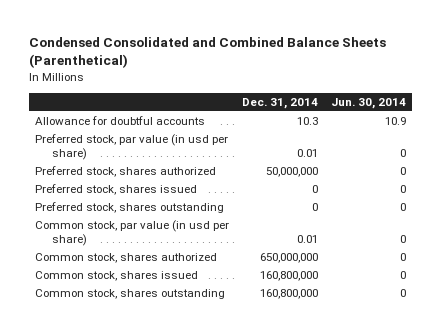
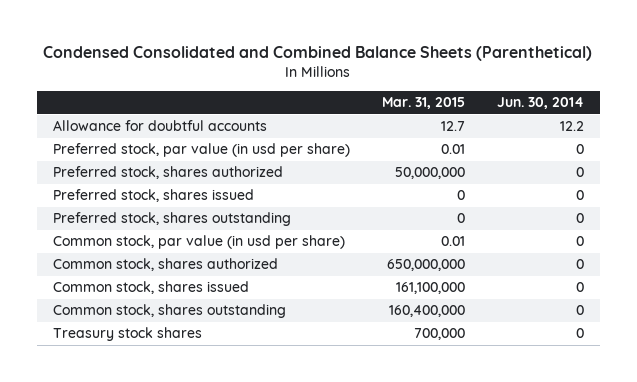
[241,97,318,109] Dec. 31, 2014 -> none
none -> [381,97,465,110] Mar. 31, 2015
[384,117,406,126] 10.9 -> [559,121,584,132] 12.2
none -> [52,327,202,342] Treasury stock shares

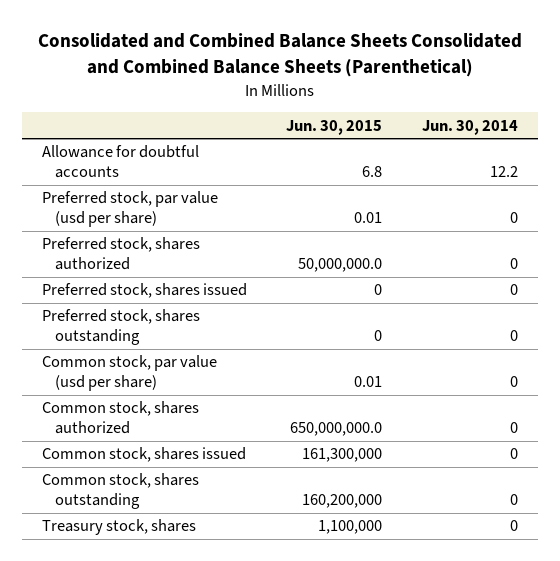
[43,46,593,62] Condensed Consolidated and Combined Balance Sheets (Parenthetical) -> [37,33,522,78] Consolidated and Combined Balance Sheets Consolidated and Combined Balance Sheets (Parenthetical)
[381,97,465,110] Mar. 31, 2015 -> none
none -> [286,119,383,135] Jun. 30, 2015
[52,143,350,158] Preferred stock, par value (in usd per share) -> [41,191,218,228] Preferred stock, par value (usd per share)
[52,235,345,250] Common stock, par value (in usd per share) -> [41,355,217,392] Common stock, par value (usd per share)
[52,327,202,342] Treasury stock shares -> [41,519,196,536] Treasury stock, shares

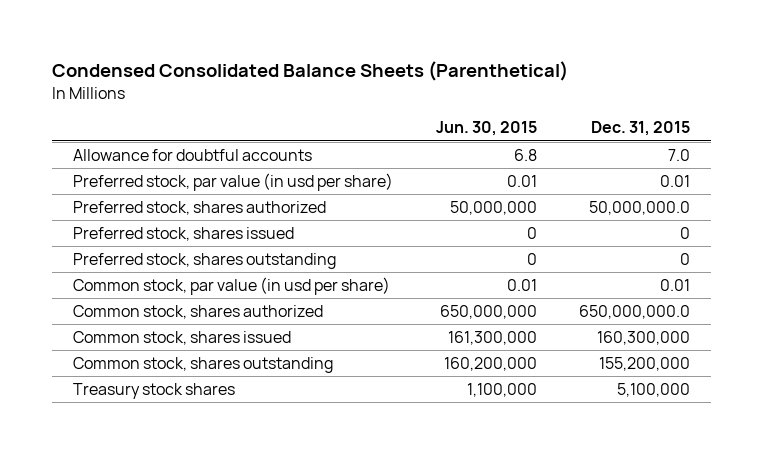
[37,33,522,78] Consolidated and Combined Balance Sheets Consolidated and Combined Balance Sheets (Parenthetical) -> [52,60,569,81] Condensed Consolidated Balance Sheets (Parenthetical)
[422,119,519,135] Jun. 30, 2014 -> none
none -> [591,121,691,137] Dec. 31, 2015
[41,191,218,228] Preferred stock, par value (usd per share) -> [73,172,394,191] Preferred stock, par value (in usd per share)
[298,258,383,273] 50,000,000.0 -> [449,200,537,215] 50,000,000
[41,355,217,392] Common stock, par value (usd per share) -> [73,276,391,295] Common stock, par value (in usd per share)
[290,422,383,437] 650,000,000.0 -> [439,304,537,319] 650,000,000
[41,519,196,536] Treasury stock, shares -> [73,382,236,399] Treasury stock shares

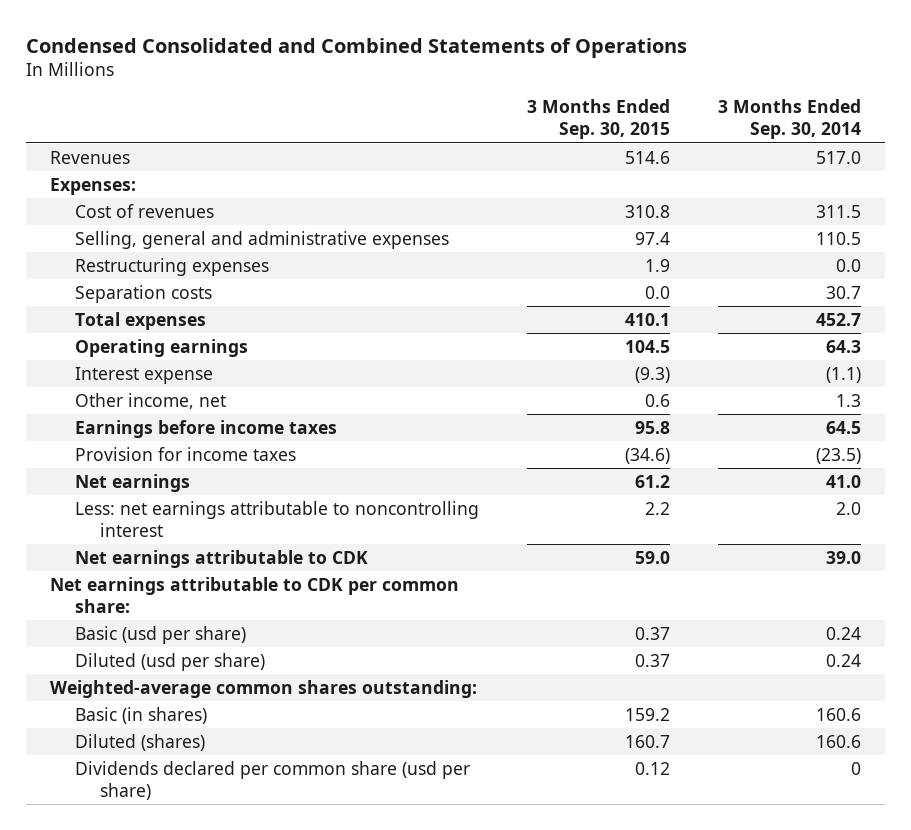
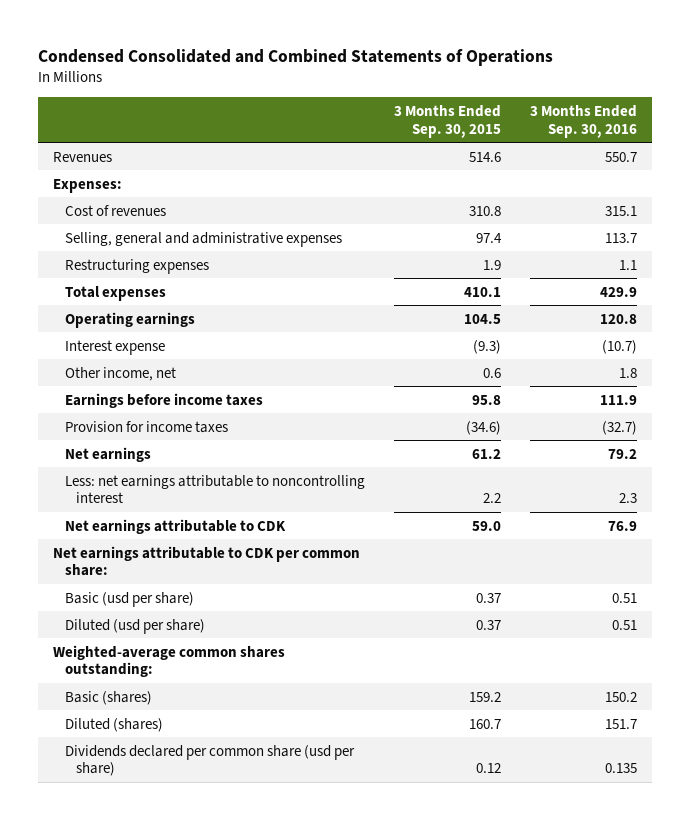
[717,99,861,140] 3 Months Ended Sep. 30, 2014 -> none
none -> [530,104,638,138] 3 Months Ended Sep. 30, 2016
[75,284,213,303] Separation costs -> none
[75,706,208,724] Basic (in shares) -> [64,690,152,705] Basic (shares)

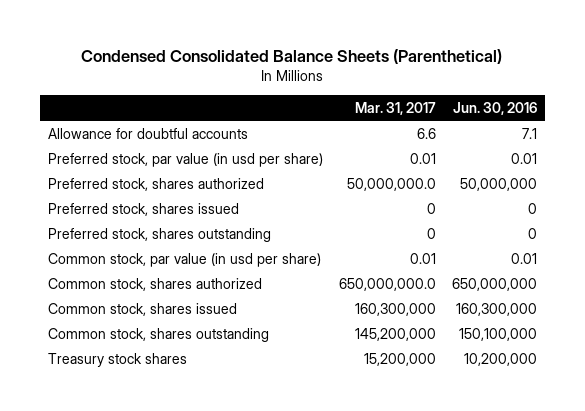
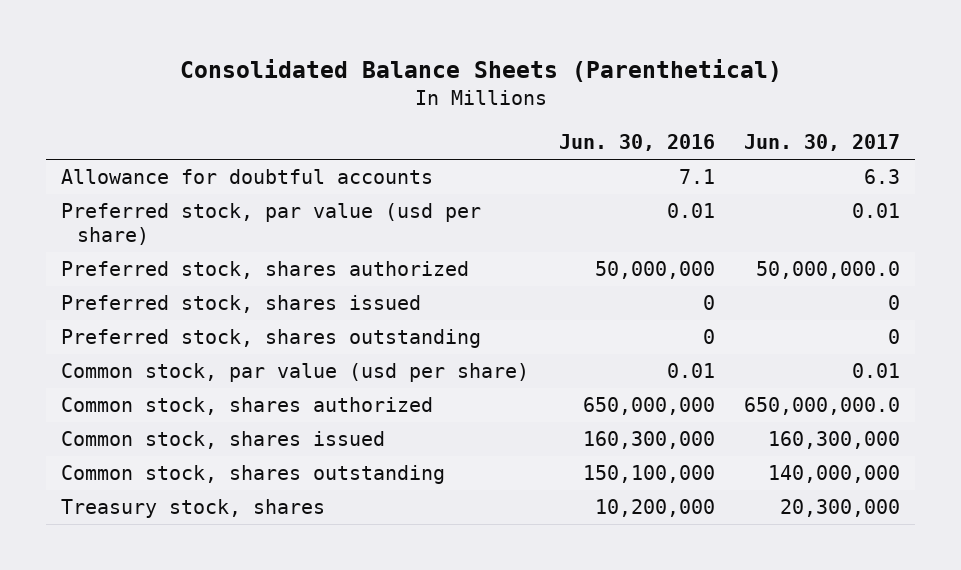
[81,48,503,64] Condensed Consolidated Balance Sheets (Parenthetical) -> [179,58,782,82] Consolidated Balance Sheets (Parenthetical)
[354,101,436,115] Mar. 31, 2017 -> none
none -> [744,134,901,152] Jun. 30, 2017
[47,152,323,167] Preferred stock, par value (in usd per share) -> [61,203,482,245] Preferred stock, par value (usd per share)
[47,252,321,267] Common stock, par value (in usd per share) -> [61,363,530,383] Common stock, par value (usd per share)
[47,352,187,367] Treasury stock shares -> [61,499,326,519] Treasury stock, shares

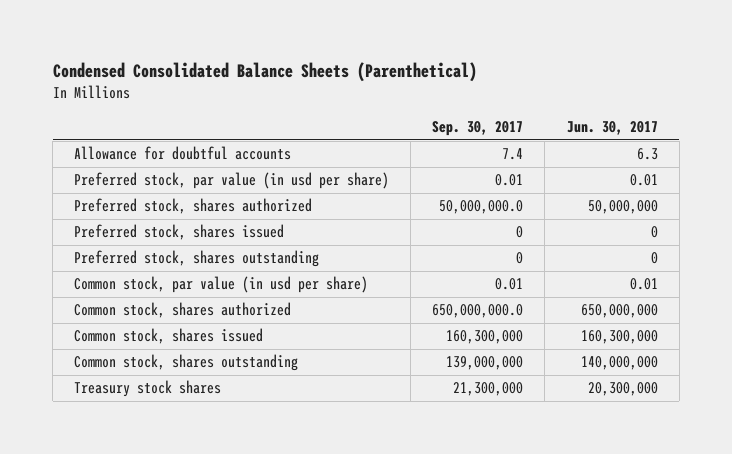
[179,58,782,82] Consolidated Balance Sheets (Parenthetical) -> [52,61,477,82] Condensed Consolidated Balance Sheets (Parenthetical)
[558,134,715,152] Jun. 30, 2016 -> none
none -> [432,121,524,137] Sep. 30, 2017
[61,203,482,245] Preferred stock, par value (usd per share) -> [74,172,390,190] Preferred stock, par value (in usd per share)
[756,261,901,280] 50,000,000.0 -> [587,200,658,215] 50,000,000
[61,363,530,383] Common stock, par value (usd per share) -> [74,276,369,294] Common stock, par value (in usd per share)
[744,397,901,416] 650,000,000.0 -> [580,304,658,319] 650,000,000
[61,499,326,519] Treasury stock, shares -> [74,380,222,398] Treasury stock shares

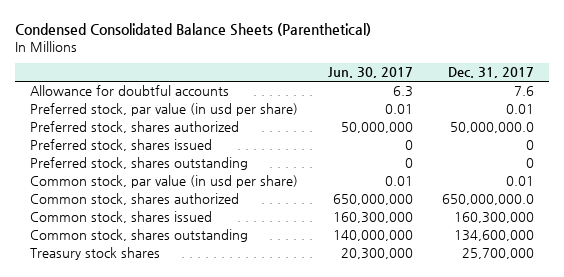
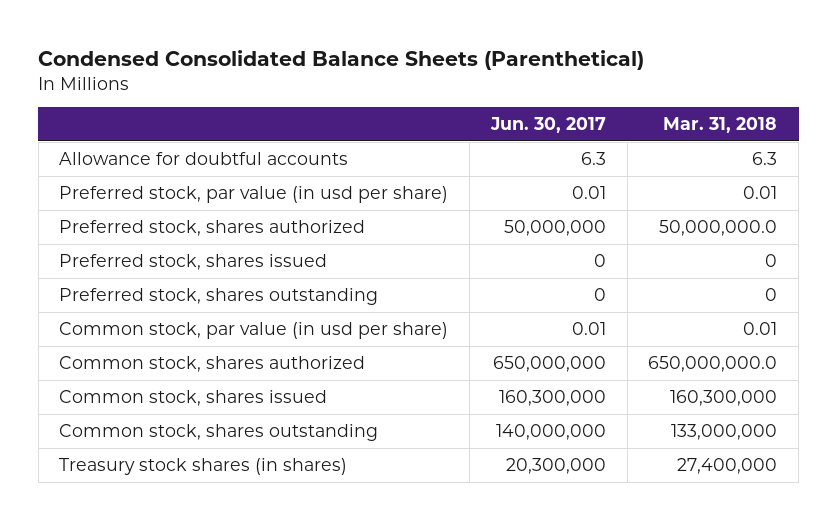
[448,67,535,79] Dec. 31, 2017 -> none
none -> [663,117,778,134] Mar. 31, 2018
[29,247,160,261] Treasury stock shares -> [59,458,348,476] Treasury stock shares (in shares)

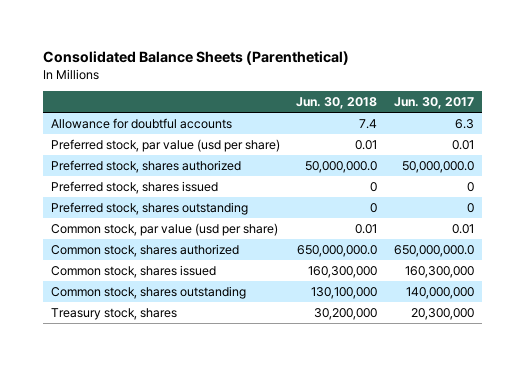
[38,49,645,70] Condensed Consolidated Balance Sheets (Parenthetical) -> [42,50,349,65] Consolidated Balance Sheets (Parenthetical)
[663,117,778,134] Mar. 31, 2018 -> none
none -> [296,97,378,110] Jun. 30, 2018
[59,186,449,204] Preferred stock, par value (in usd per share) -> [50,138,280,152] Preferred stock, par value (usd per share)
[503,220,606,237] 50,000,000 -> [402,160,475,173] 50,000,000.0
[59,322,449,340] Common stock, par value (in usd per share) -> [50,222,278,236] Common stock, par value (usd per share)
[492,356,606,373] 650,000,000 -> [394,244,475,257] 650,000,000.0
[59,458,348,476] Treasury stock shares (in shares) -> [50,307,177,320] Treasury stock, shares

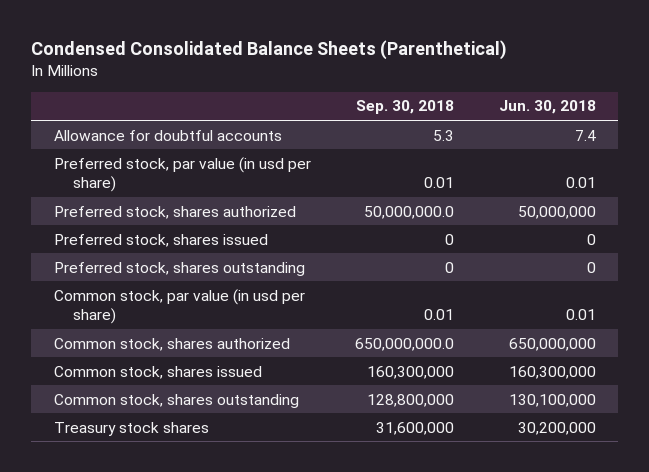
[42,50,349,65] Consolidated Balance Sheets (Parenthetical) -> [31,40,508,61] Condensed Consolidated Balance Sheets (Parenthetical)
[394,97,475,110] Jun. 30, 2017 -> none
none -> [356,100,455,115] Sep. 30, 2018
[50,138,280,152] Preferred stock, par value (usd per share) -> [53,156,311,193] Preferred stock, par value (in usd per share)
[305,160,378,173] 50,000,000.0 -> [517,205,596,219] 50,000,000
[50,222,278,236] Common stock, par value (usd per share) -> [53,288,305,325] Common stock, par value (in usd per share)
[297,244,378,257] 650,000,000.0 -> [508,337,596,351] 650,000,000
[50,307,177,320] Treasury stock, shares -> [53,421,209,436] Treasury stock shares

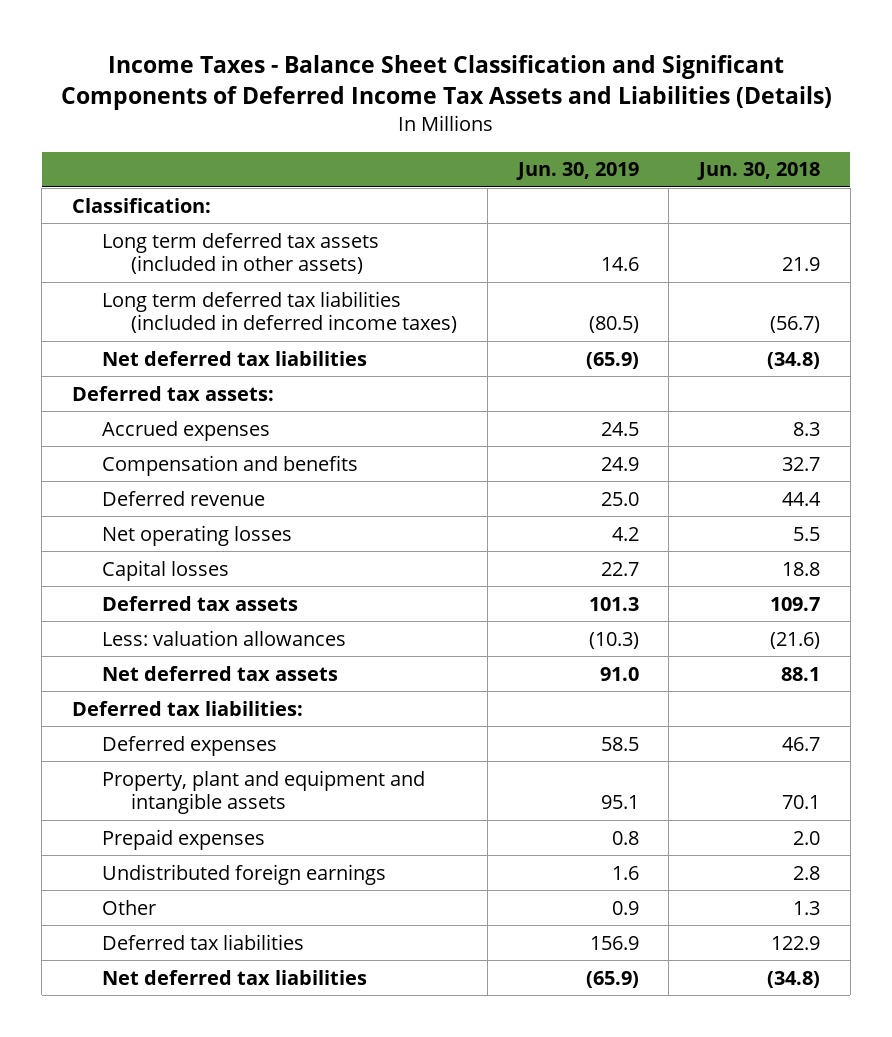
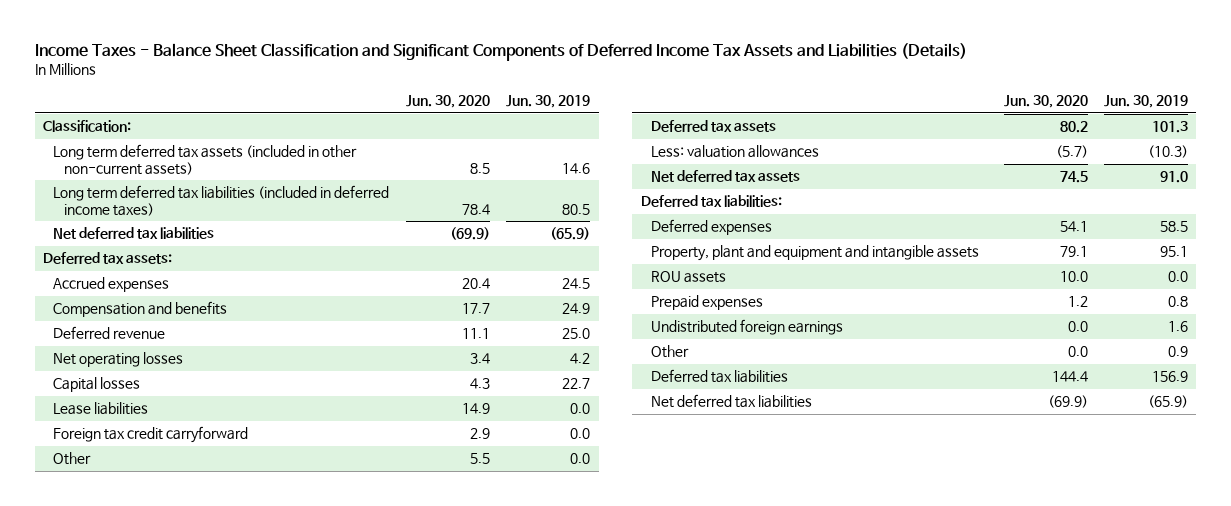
[696,162,820,181] Jun. 30, 2018 -> none
none -> [405,94,490,108] Jun. 30, 2020
[101,232,379,275] Long term deferred tax assets (included in other assets) -> [53,144,358,175] Long term deferred tax assets (included in other non-current assets)
[588,316,639,334] (80.5) -> [562,203,591,215] 80.5
none -> [53,402,149,416] Lease liabilities
none -> [53,426,249,444] Foreign tax credit carryforward
none -> [53,452,92,466] Other
none -> [651,271,727,284] ROU assets

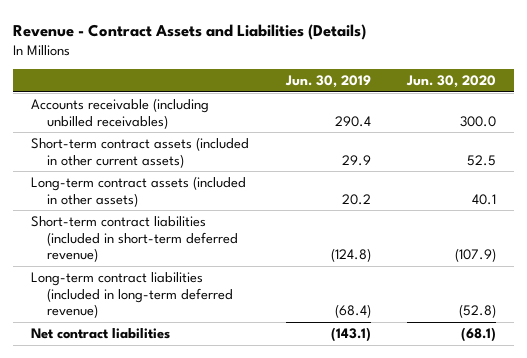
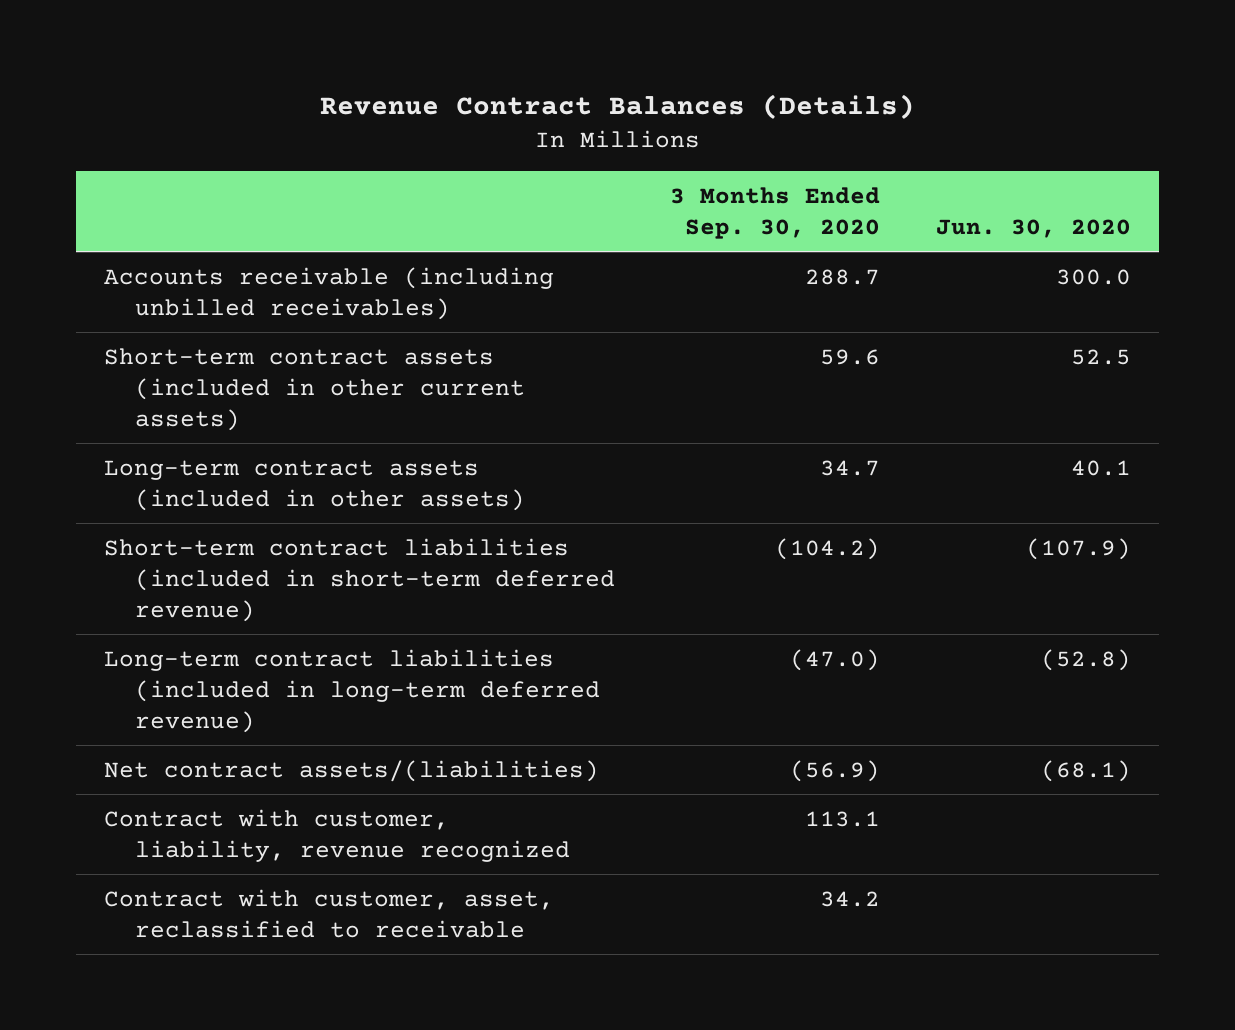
[13,23,367,40] Revenue - Contract Assets and Liabilities (Details) -> [319,93,915,119] Revenue Contract Balances (Details)
[284,75,371,89] Jun. 30, 2019 -> none
none -> [670,186,881,239] 3 Months Ended Sep. 30, 2020
[31,328,171,340] Net contract liabilities -> [103,759,599,782] Net contract assets/(liabilities)
none -> [103,808,570,862] Contract with customer, liability, revenue recognized
none -> [103,888,554,938] Contract with customer, asset, reclassified to receivable

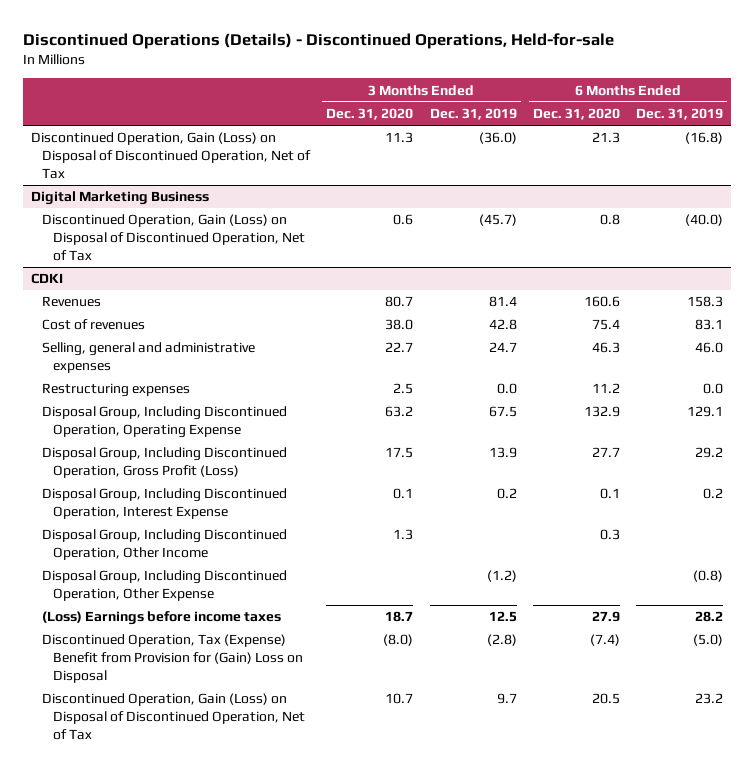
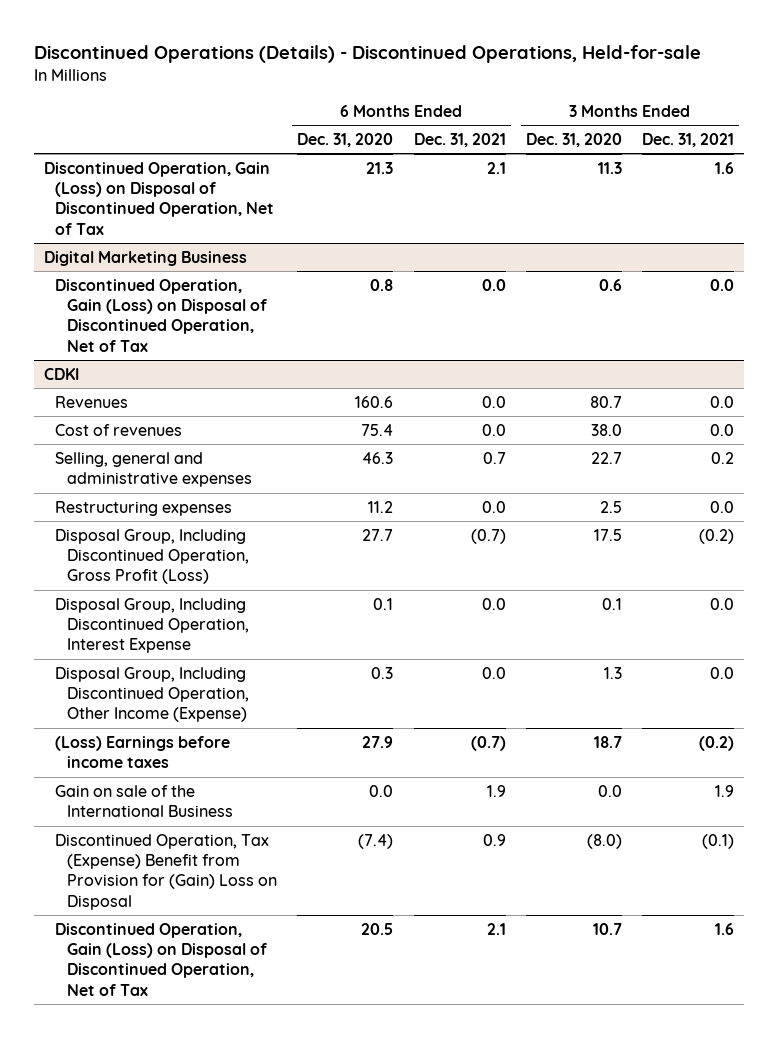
[429,108,517,121] Dec. 31, 2019 -> none
[635,108,723,121] Dec. 31, 2019 -> none
none -> [413,133,506,148] Dec. 31, 2021
none -> [641,133,734,148] Dec. 31, 2021
[42,406,288,439] Disposal Group, Including Discontinued Operation, Operating Expense -> none
[42,570,288,602] Disposal Group, Including Discontinued Operation, Other Expense -> none
[42,529,288,561] Disposal Group, Including Discontinued Operation, Other Income -> [55,666,250,723] Disposal Group, Including Discontinued Operation, Other Income (Expense)
none -> [55,784,234,818] Gain on sale of the International Business

